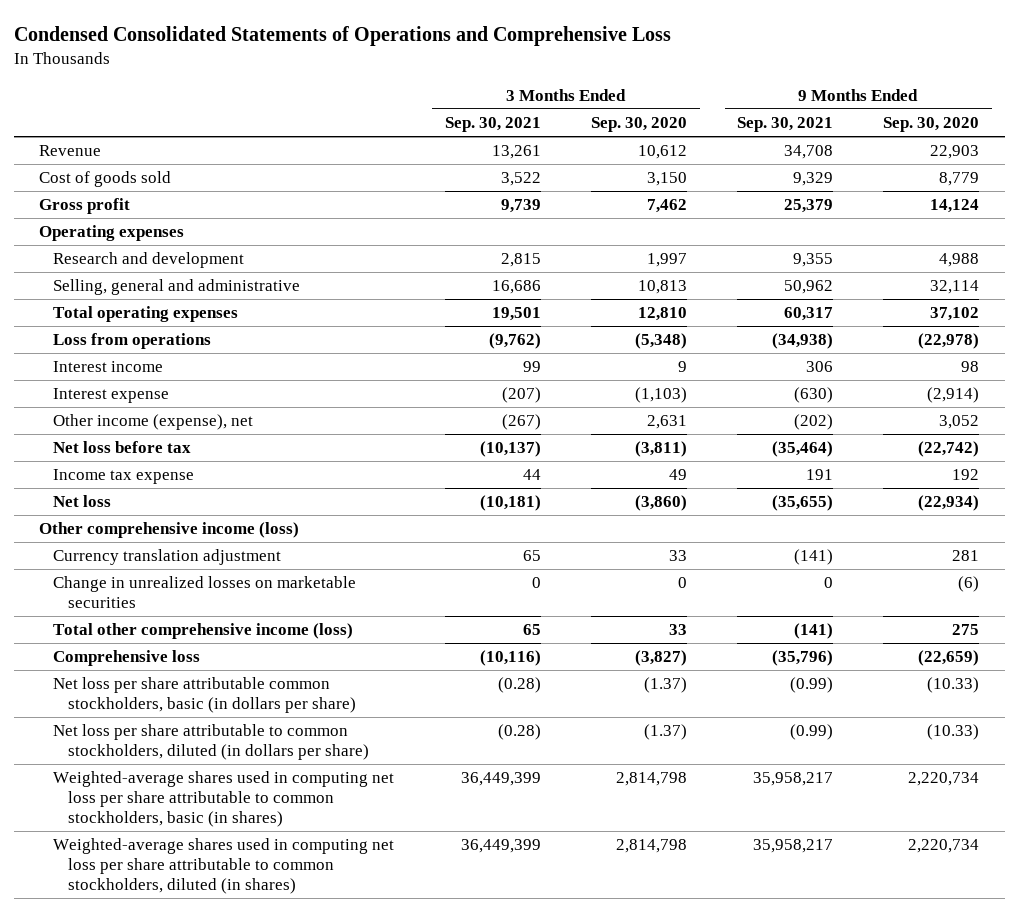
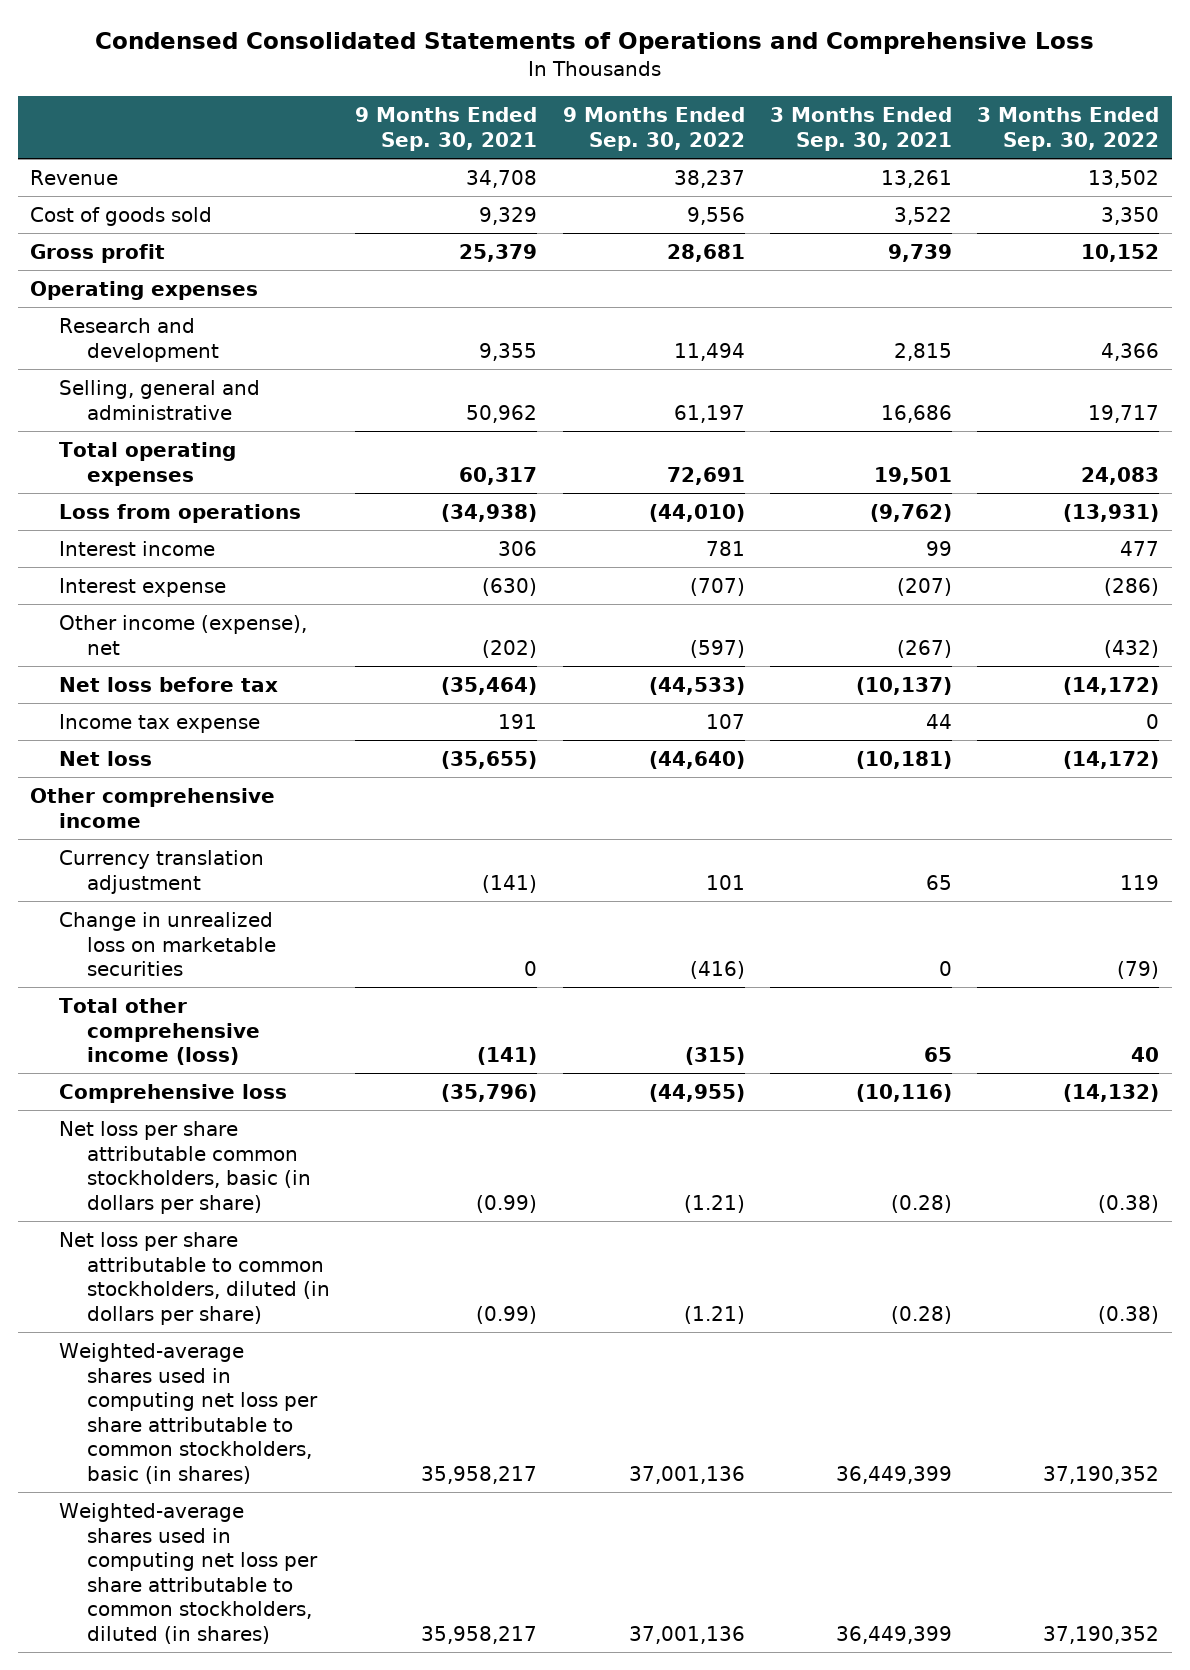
[590,116,687,132] Sep. 30, 2020 -> none
[883,116,980,132] Sep. 30, 2020 -> none
none -> [562,107,745,151] 9 Months Ended Sep. 30, 2022
none -> [977,107,1160,151] 3 Months Ended Sep. 30, 2022
[39,522,300,539] Other comprehensive income (loss) -> [30,787,276,828] Other comprehensive income
[53,576,357,609] Change in unrealized losses on marketable securities -> [58,911,276,977] Change in unrealized loss on marketable securities

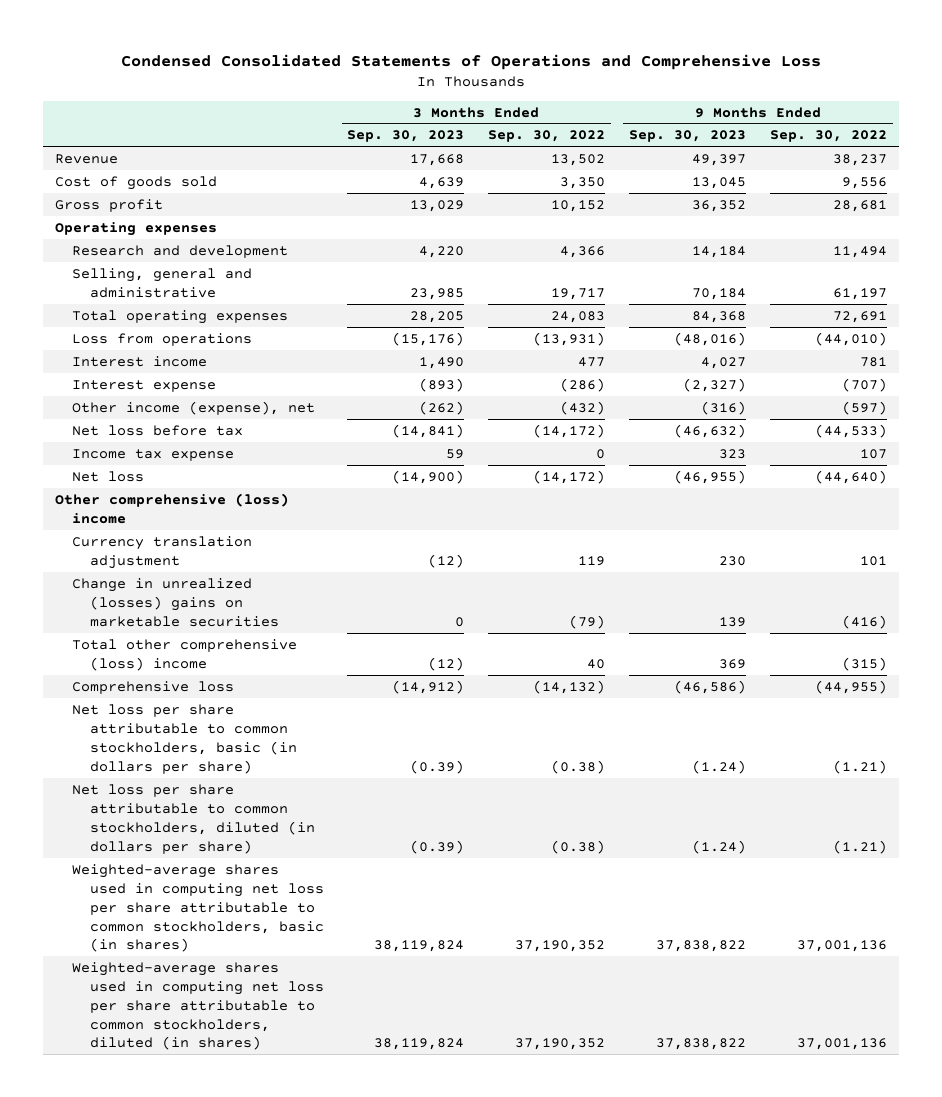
[355,107,538,151] 9 Months Ended Sep. 30, 2021 -> none
[769,107,952,151] 3 Months Ended Sep. 30, 2021 -> none
none -> [347,130,465,143] Sep. 30, 2023
none -> [629,130,747,143] Sep. 30, 2023
[30,787,276,828] Other comprehensive income -> [54,492,289,524] Other comprehensive (loss) income
[58,911,276,977] Change in unrealized loss on marketable securities -> [72,577,279,627] Change in unrealized (losses) gains on marketable securities
[58,997,260,1066] Total other comprehensive income (loss) -> [72,638,298,671] Total other comprehensive (loss) income
[58,1120,311,1214] Net loss per share attributable common stockholders, basic (in dollars per share) -> [72,703,297,774] Net loss per share attributable to common stockholders, basic (in dollars per share)

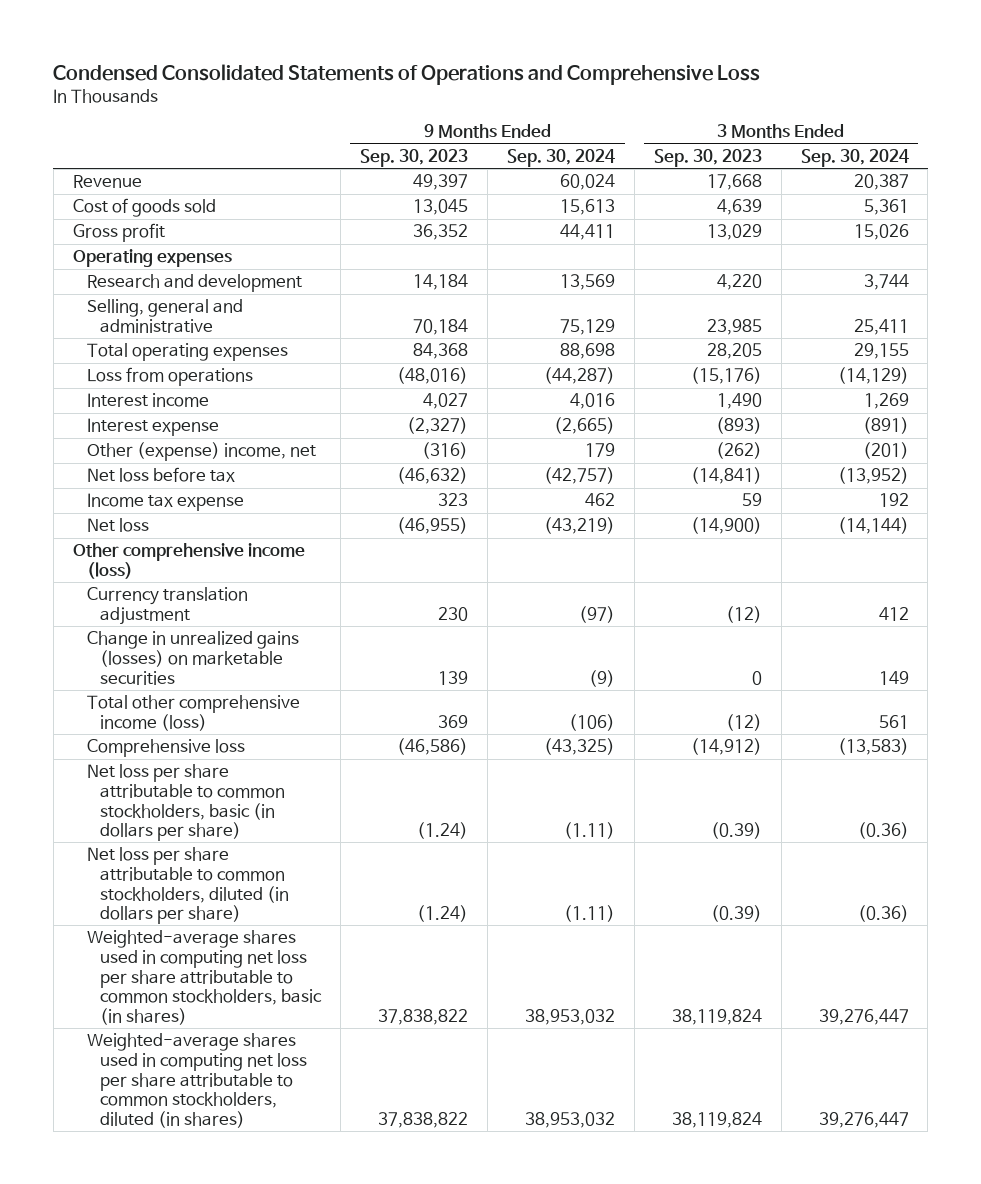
[488,130,606,143] Sep. 30, 2022 -> none
[769,130,887,143] Sep. 30, 2022 -> none
none -> [506,149,615,168] Sep. 30, 2024
none -> [800,149,909,168] Sep. 30, 2024
[72,400,316,415] Other income (expense), net -> [86,442,316,462] Other (expense) income, net
[54,492,289,524] Other comprehensive (loss) income -> [72,543,305,579] Other comprehensive income (loss)
[72,577,279,627] Change in unrealized (losses) gains on marketable securities -> [86,631,299,685] Change in unrealized gains (losses) on marketable securities
[72,638,298,671] Total other comprehensive (loss) income -> [86,695,300,731] Total other comprehensive income (loss)

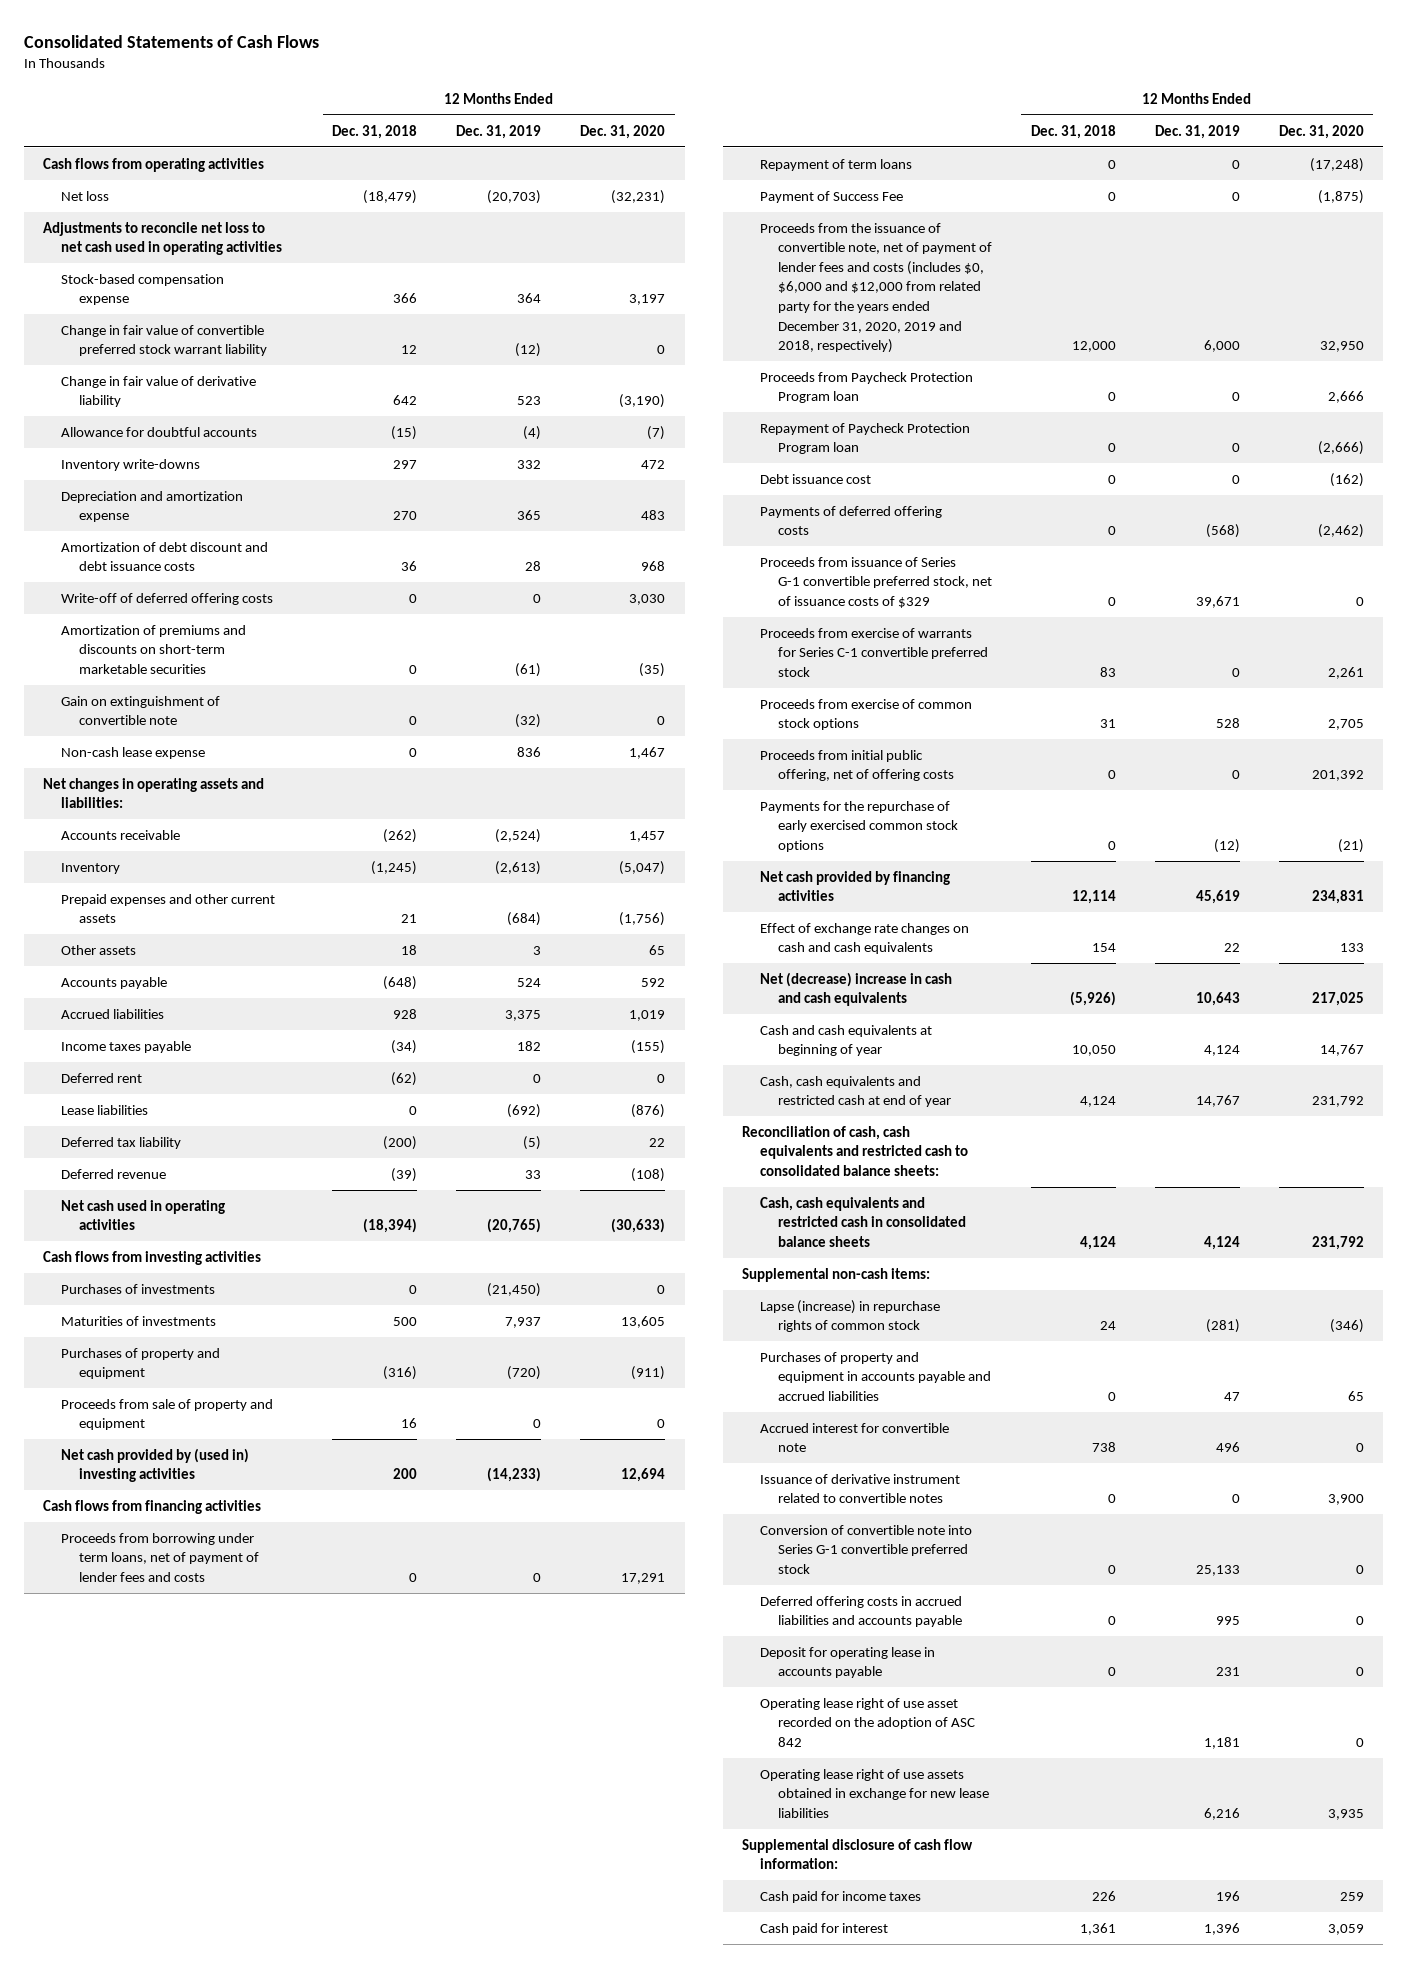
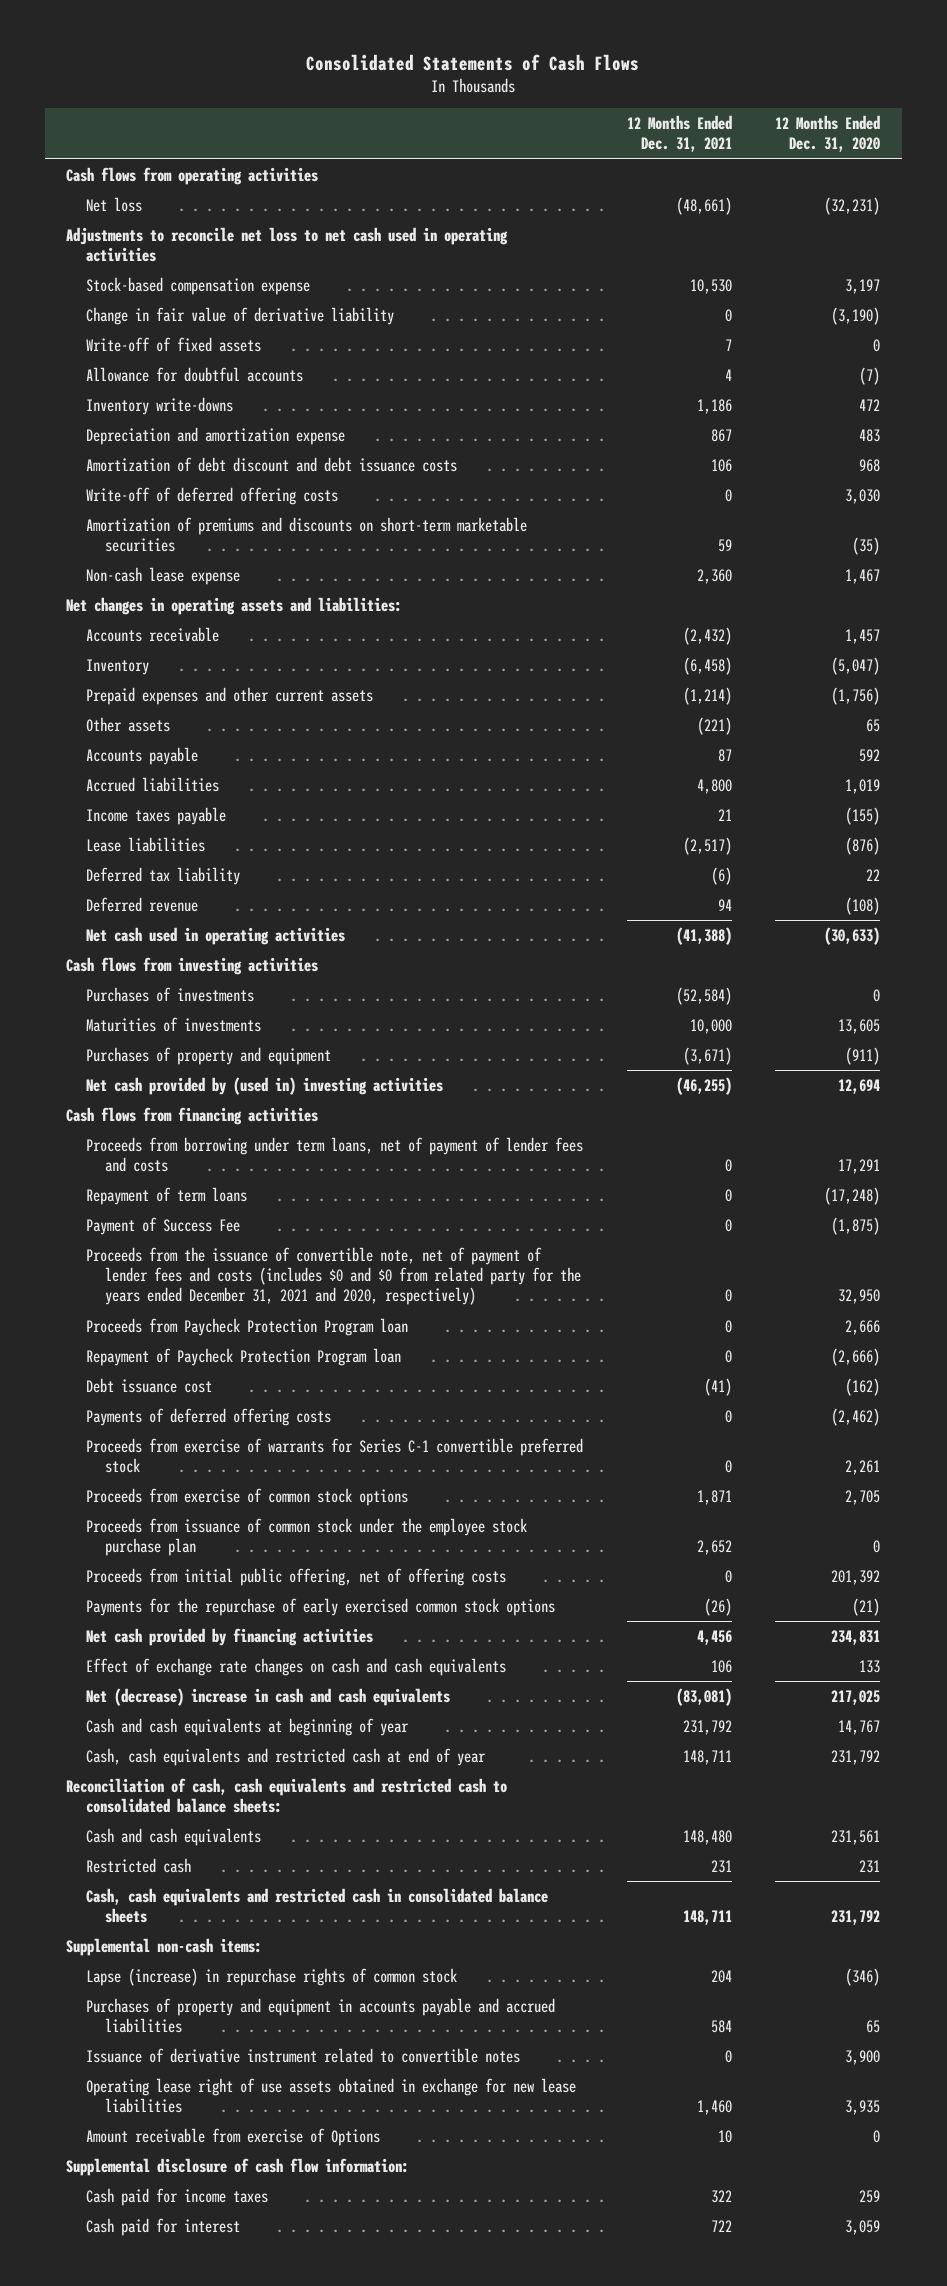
[332,124,418,139] Dec. 31, 2018 -> none
[456,124,542,139] Dec. 31, 2019 -> none
none -> [626,115,732,153] 12 Months Ended Dec. 31, 2021
[61,324,268,357] Change in fair value of convertible preferred stock warrant liability -> none
none -> [85,336,261,352] Write-off of fixed assets
[61,695,221,726] Gain on extinguishment of convertible note -> none
[61,1072,143,1083] Deferred rent -> none
[61,1398,274,1431] Proceeds from sale of property and equipment -> none
[759,222,992,354] Proceeds from the issuance of convertible note, net of payment of lender fees and costs (includes $0, $6,000 and $12,000 from related party for the years ended December 31, 2020, 2019 and 2018, respectively) -> [85,1246,582,1306] Proceeds from the issuance of convertible note, net of payment of lender fees and costs (includes $0 and $0 from related party for the years ended December 31, 2021 and 2020, respectively)
[759,556,992,608] Proceeds from issuance of Series G-1 convertible preferred stock, net of issuance costs of $329 -> none
none -> [85,1517,527,1556] Proceeds from issuance of common stock under the employee stock purchase plan
none -> [85,1827,261,1846] Cash and cash equivalents
none -> [85,1857,191,1873] Restricted cash
[759,1422,949,1453] Accrued interest for convertible note -> none
[759,1524,972,1574] Conversion of convertible note into Series G-1 convertible preferred stock -> none
[759,1595,962,1628] Deferred offering costs in accrued liabilities and accounts payable -> none
[759,1646,935,1679] Deposit for operating lease in accounts payable -> none
[759,1697,975,1747] Operating lease right of use asset recorded on the adoption of ASC 842 -> none
none -> [85,2127,380,2146] Amount receivable from exercise of Options

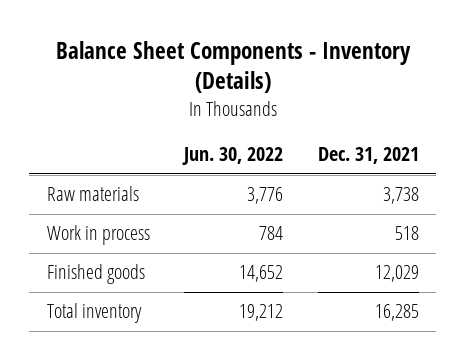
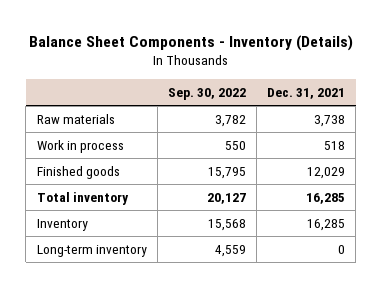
[182,147,284,166] Jun. 30, 2022 -> none
none -> [167,87,246,100] Sep. 30, 2022
none -> [36,219,88,232] Inventory
none -> [36,245,147,258] Long-term inventory

